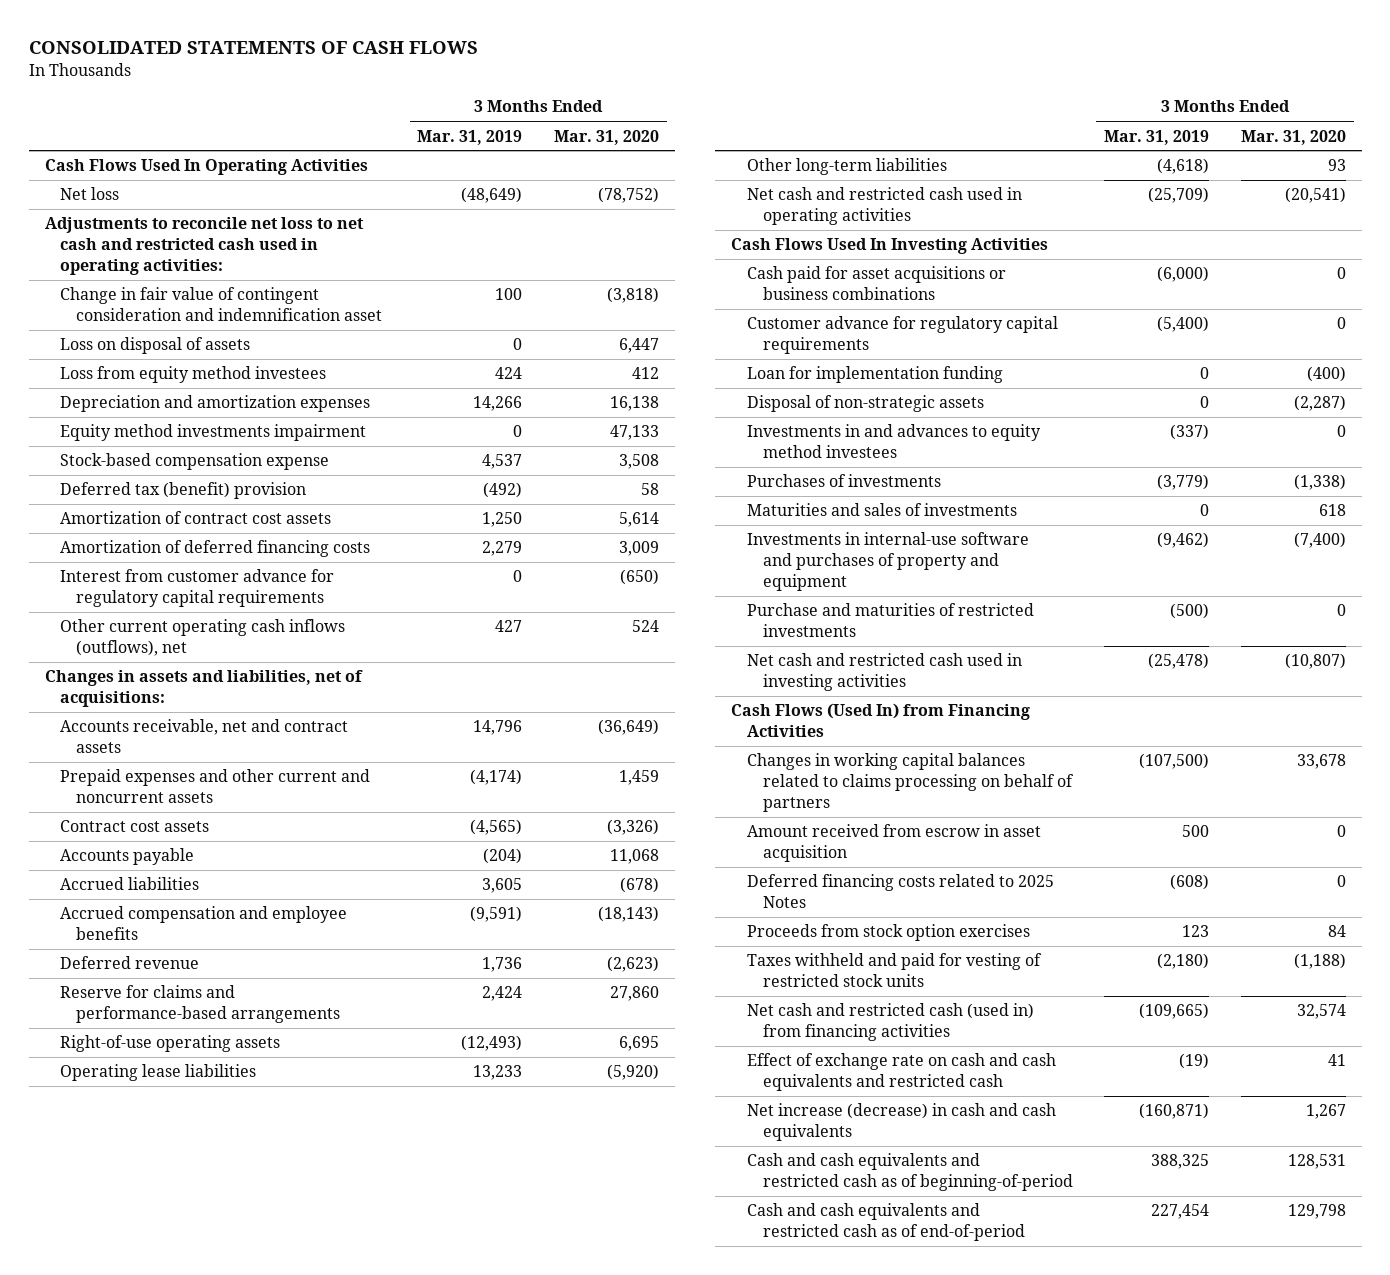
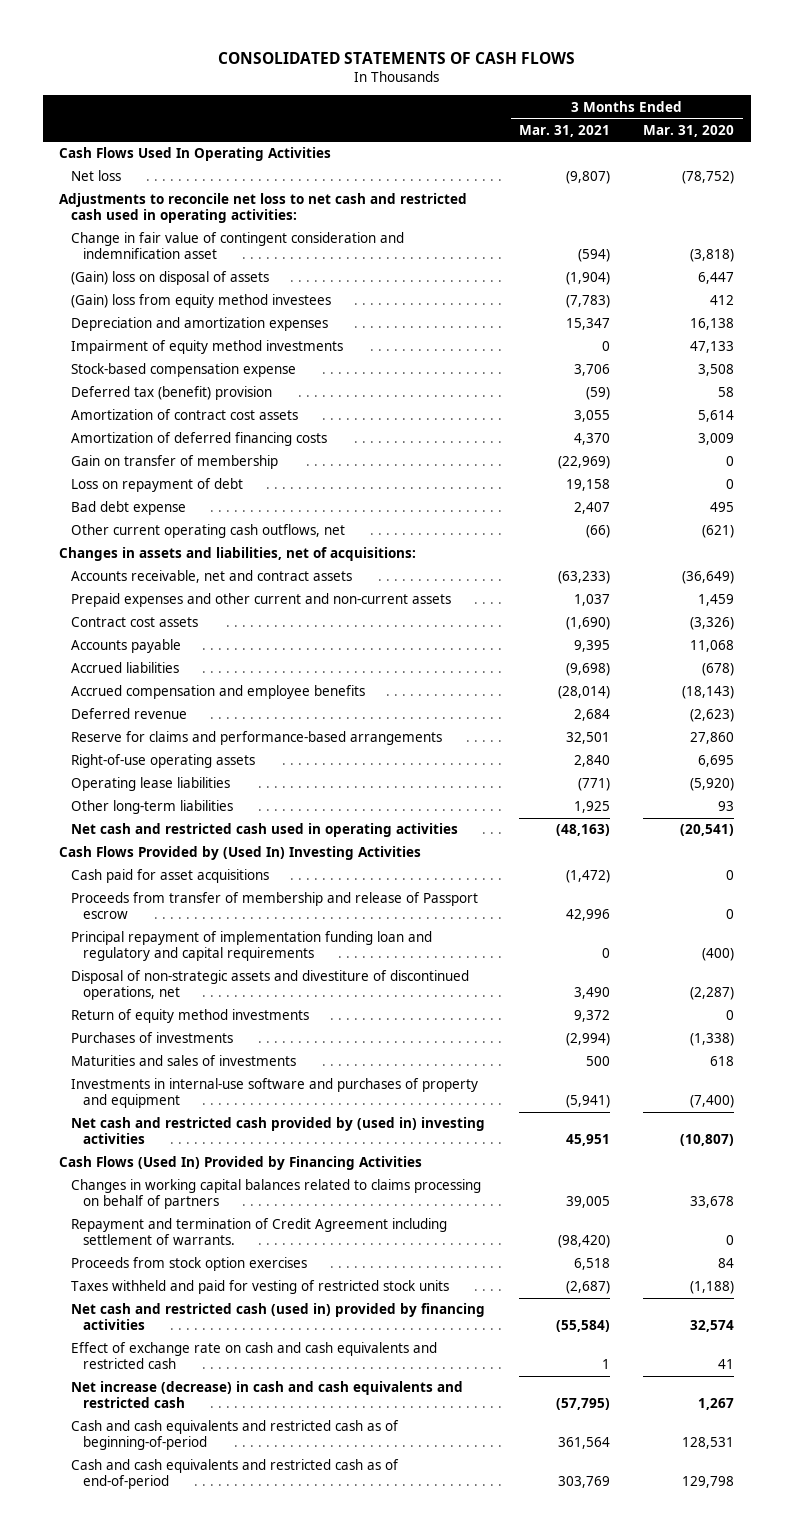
[417,129,523,145] Mar. 31, 2019 -> none
none -> [518,124,610,137] Mar. 31, 2021
[60,337,251,355] Loss on disposal of assets -> [71,271,270,286] (Gain) loss on disposal of assets
[60,366,327,384] Loss from equity method investees -> [71,294,332,309] (Gain) loss from equity method investees
[60,424,367,442] Equity method investments impairment -> [71,340,344,355] Impairment of equity method investments
[60,569,335,608] Interest from customer advance for regulatory capital requirements -> none
none -> [71,455,279,470] Gain on transfer of membership
none -> [71,478,244,493] Loss on repayment of debt
none -> [71,501,187,516] Bad debt expense
[60,619,346,657] Other current operating cash inflows (outflows), net -> [71,524,346,539] Other current operating cash outflows, net
[632,620,660,633] 524 -> [702,525,735,539] (621)
[60,769,371,804] Prepaid expenses and other current and noncurrent assets -> [71,593,452,608] Prepaid expenses and other current and non-current assets
[746,316,1058,355] Customer advance for regulatory capital requirements -> none
[746,424,1041,459] Investments in and advances to equity method investees -> none
[731,238,1049,255] Cash Flows Used In Investing Activities -> [59,846,422,861] Cash Flows Provided by (Used In) Investing Activities
[746,266,1006,301] Cash paid for asset acquisitions or business combinations -> [71,869,270,884] Cash paid for asset acquisitions
none -> [71,892,479,920] Proceeds from transfer of membership and release of Passport escrow
[746,366,1003,384] Loan for implementation funding -> [71,931,433,962] Principal repayment of implementation funding loan and regulatory and capital requirements
[746,395,984,413] Disposal of non-strategic assets -> [71,970,470,1001] Disposal of non-strategic assets and divestiture of discontinued operations, net
none -> [71,1009,310,1024] Return of equity method investments
[746,603,1034,638] Purchase and maturities of restricted investments -> none
[746,653,1022,692] Net cash and restricted cash used in investing activities -> [71,1117,486,1145] Net cash and restricted cash provided by (used in) investing activities
[731,703,1031,738] Cash Flows (Used In) from Financing Activities -> [59,1156,423,1171] Cash Flows (Used In) Provided by Financing Activities
[746,824,1041,863] Amount received from escrow in asset acquisition -> none
[746,874,1054,909] Deferred financing costs related to 2025 Notes -> none
none -> [71,1218,448,1246] Repayment and termination of Credit Agreement including settlement of warrants.
[746,1003,1034,1042] Net cash and restricted cash (used in) from financing activities -> [71,1303,486,1331] Net cash and restricted cash (used in) provided by financing activities
[746,1103,1056,1142] Net increase (decrease) in cash and cash equivalents -> [71,1381,464,1409] Net increase (decrease) in cash and cash equivalents and restricted cash

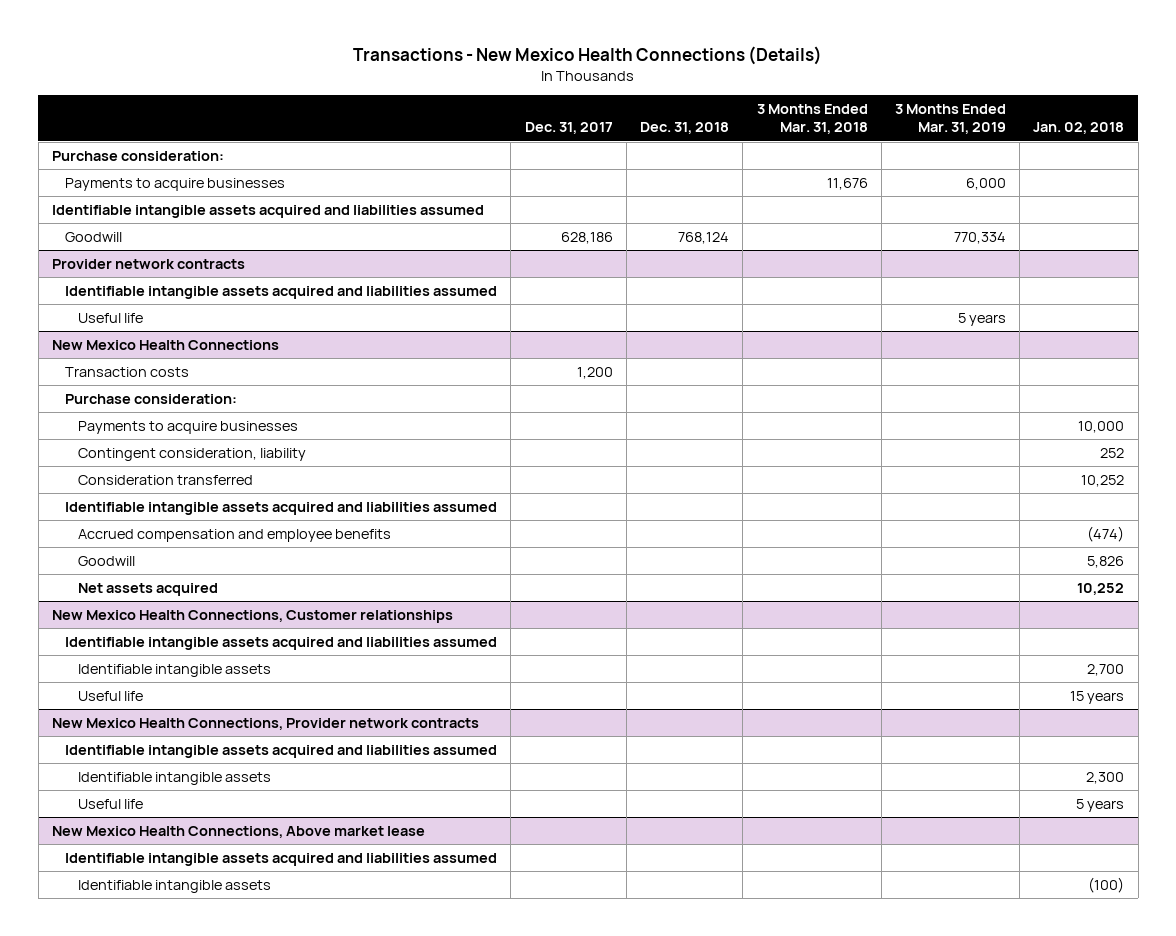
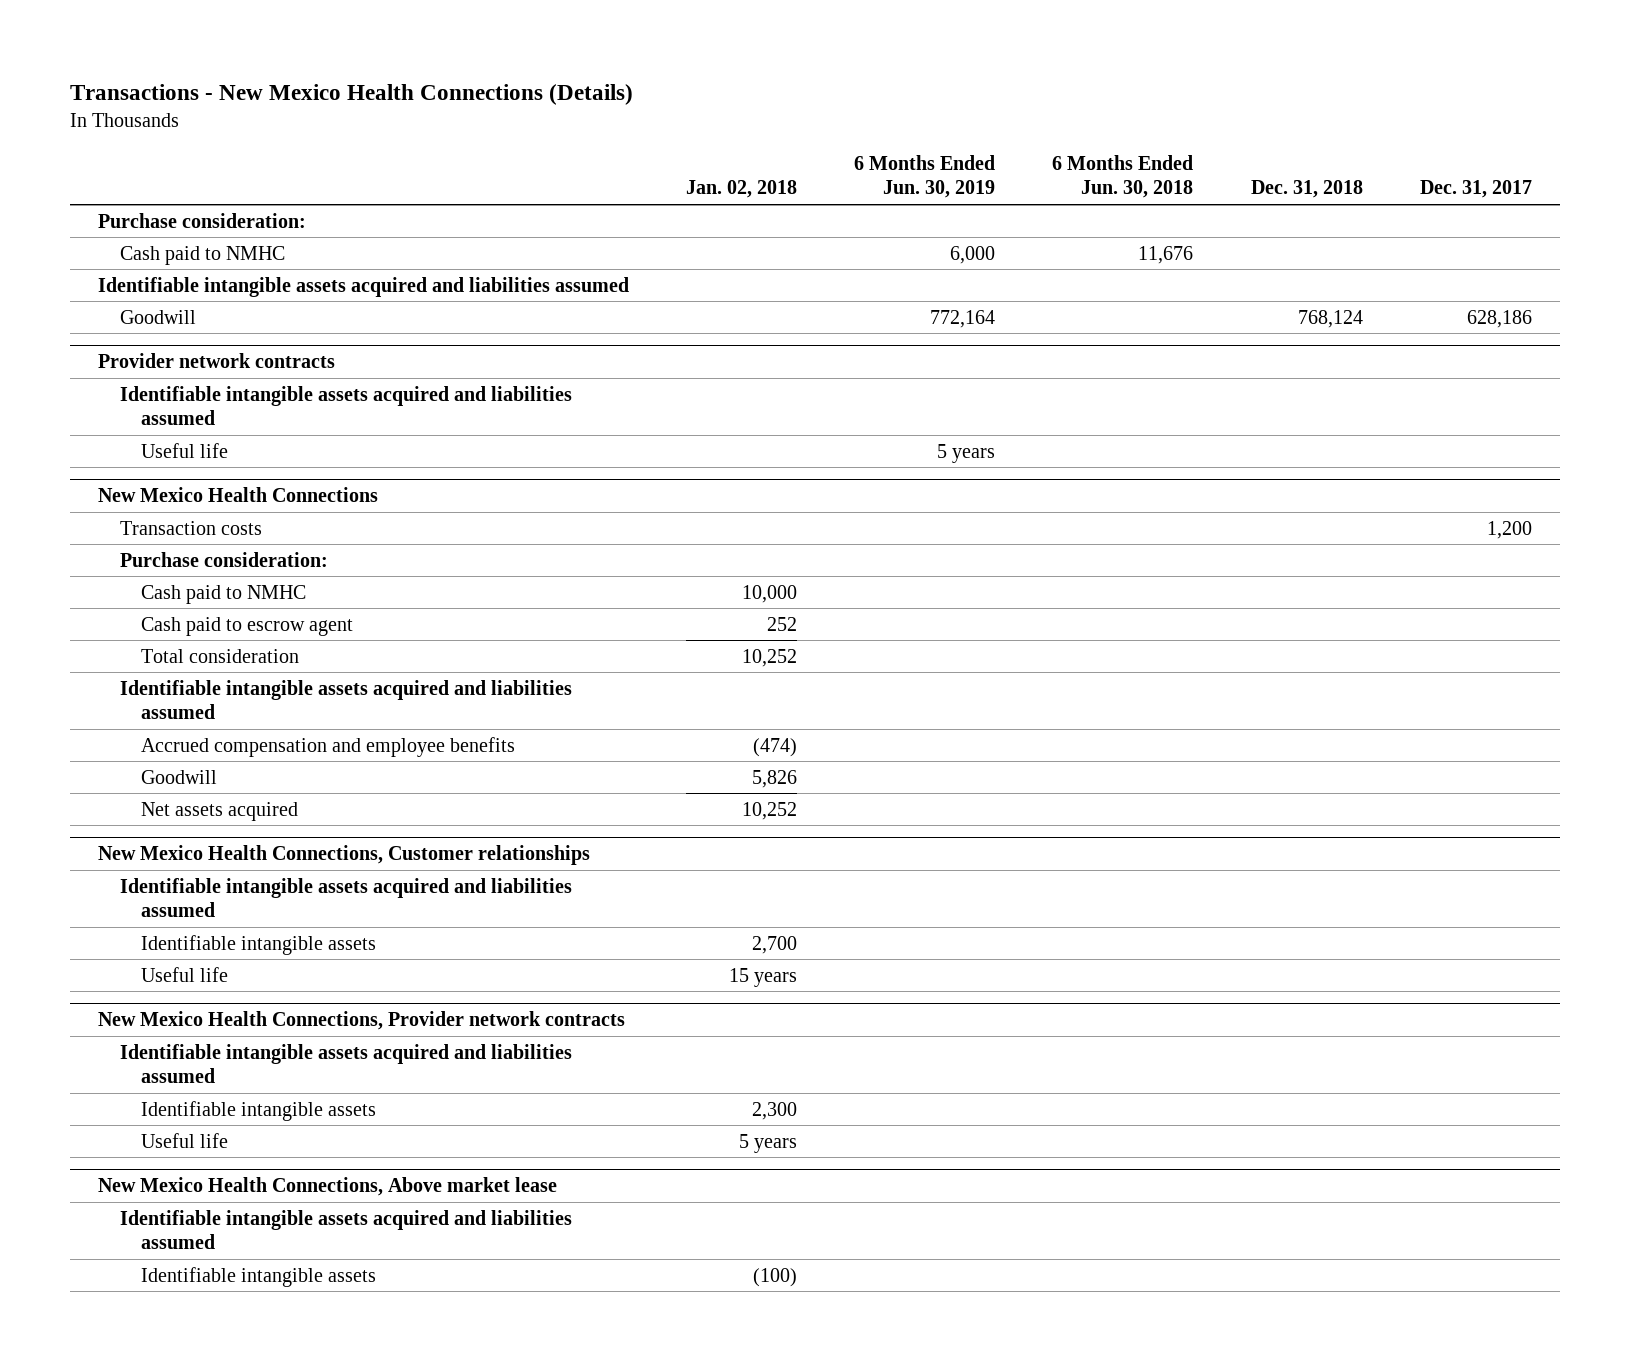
[756,104,868,135] 3 Months Ended Mar. 31, 2018 -> none
[894,104,1006,135] 3 Months Ended Mar. 31, 2019 -> none
none -> [854,154,996,199] 6 Months Ended Jun. 30, 2019
none -> [1052,154,1194,199] 6 Months Ended Jun. 30, 2018
[65,178,286,192] Payments to acquire businesses -> [119,245,285,265] Cash paid to NMHC
[78,421,299,435] Payments to acquire businesses -> [140,584,306,604] Cash paid to NMHC
[78,448,307,462] Contingent consideration, liability -> [140,616,353,636] Cash paid to escrow agent
[78,475,254,486] Consideration transferred -> [140,648,299,663] Total consideration

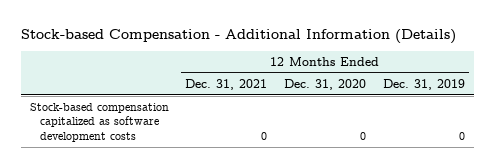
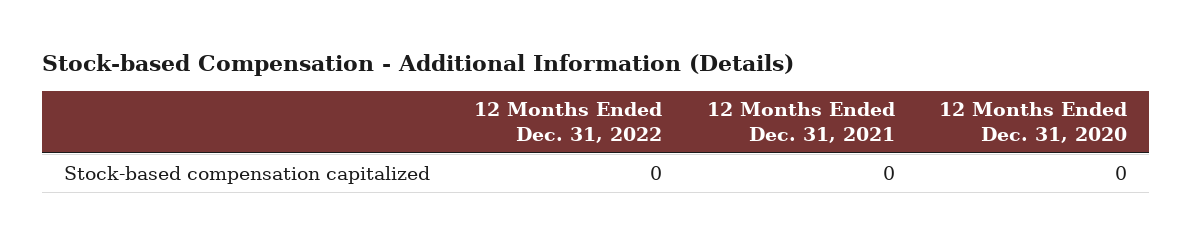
[383,78,466,90] Dec. 31, 2019 -> none
none -> [474,102,663,144] 12 Months Ended Dec. 31, 2022
[29,102,169,142] Stock-based compensation capitalized as software development costs -> [63,165,430,184] Stock-based compensation capitalized

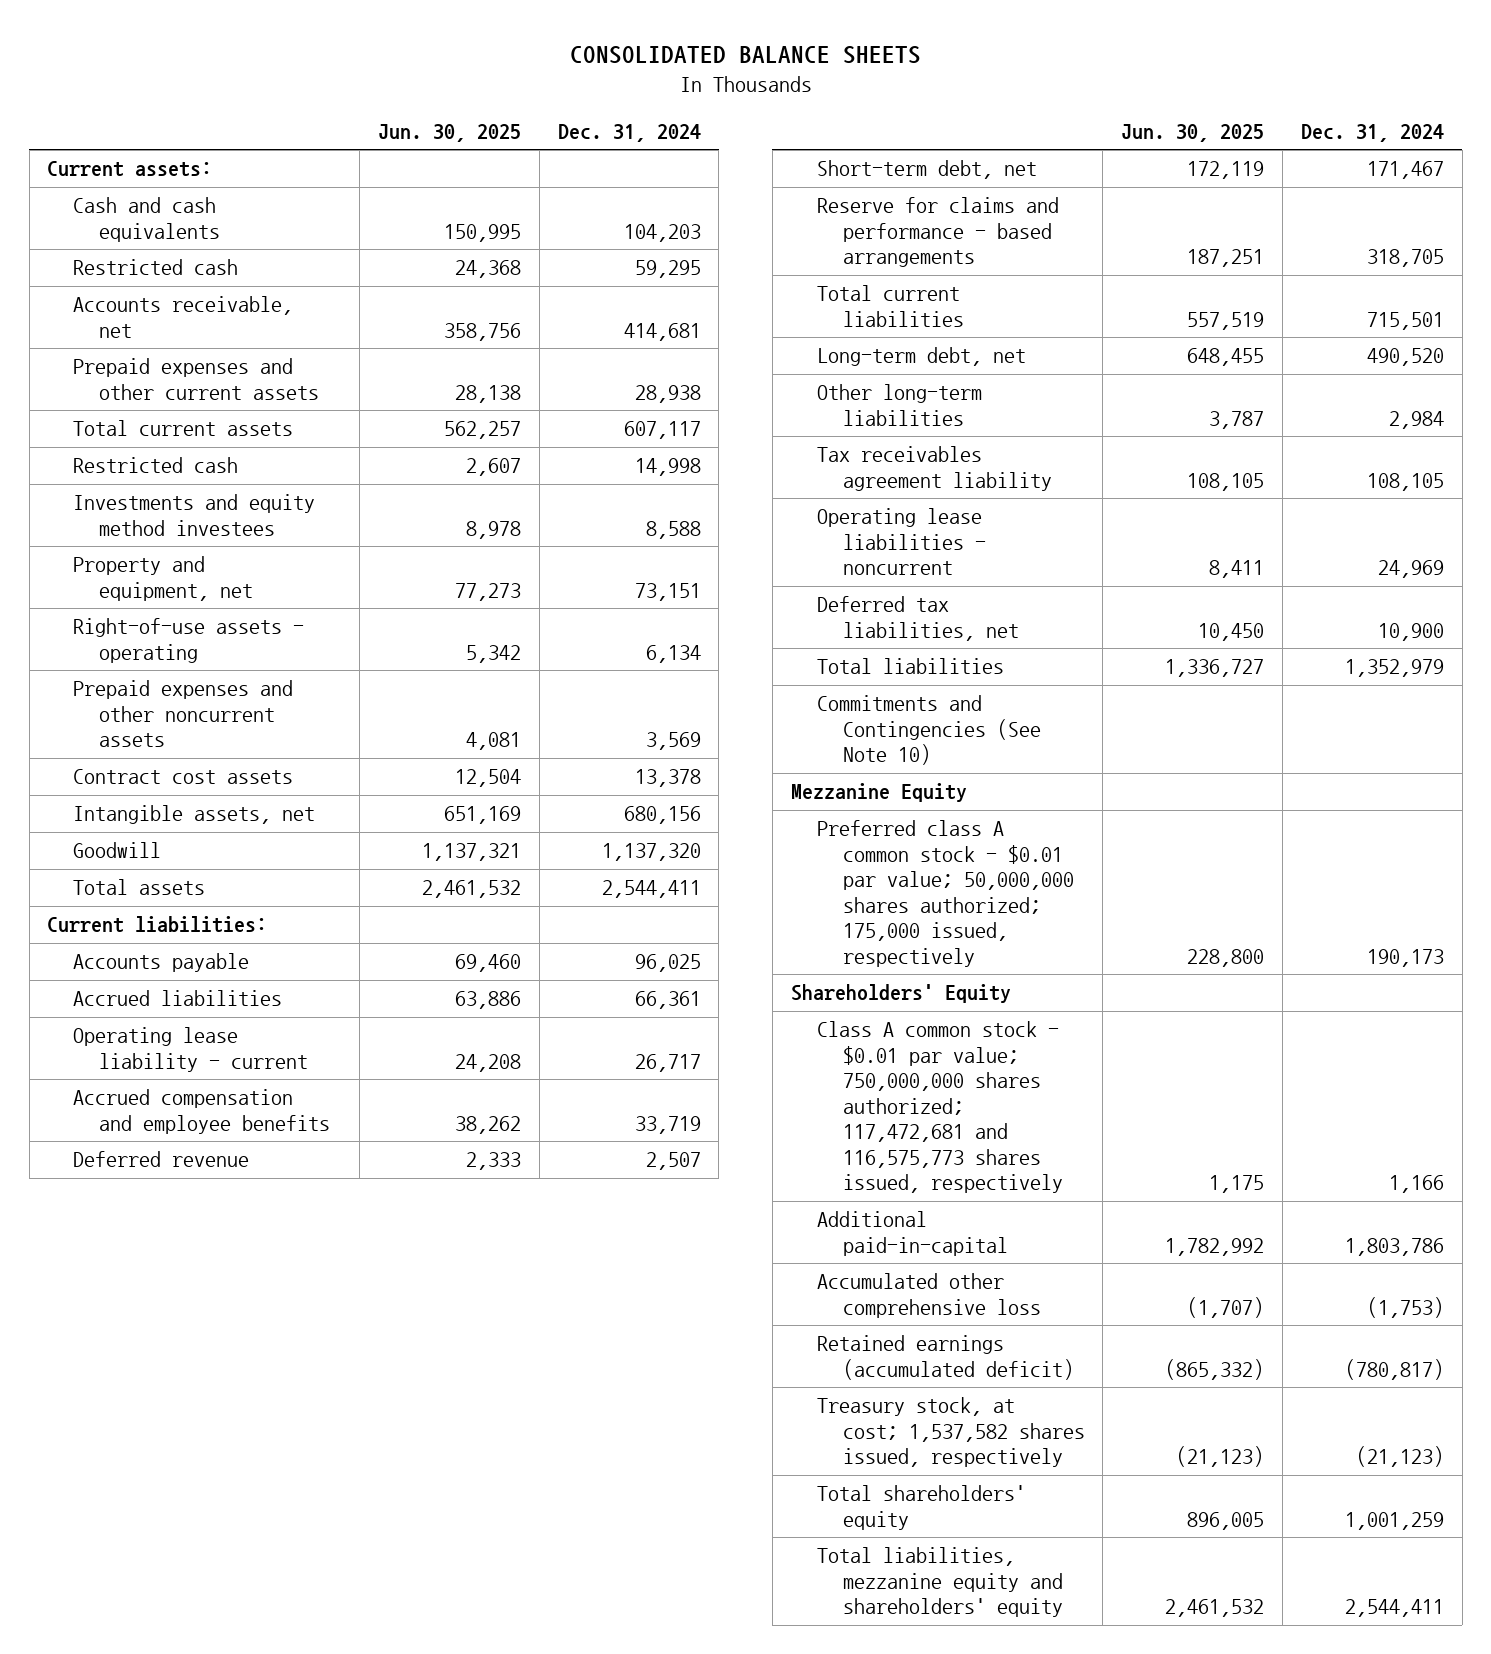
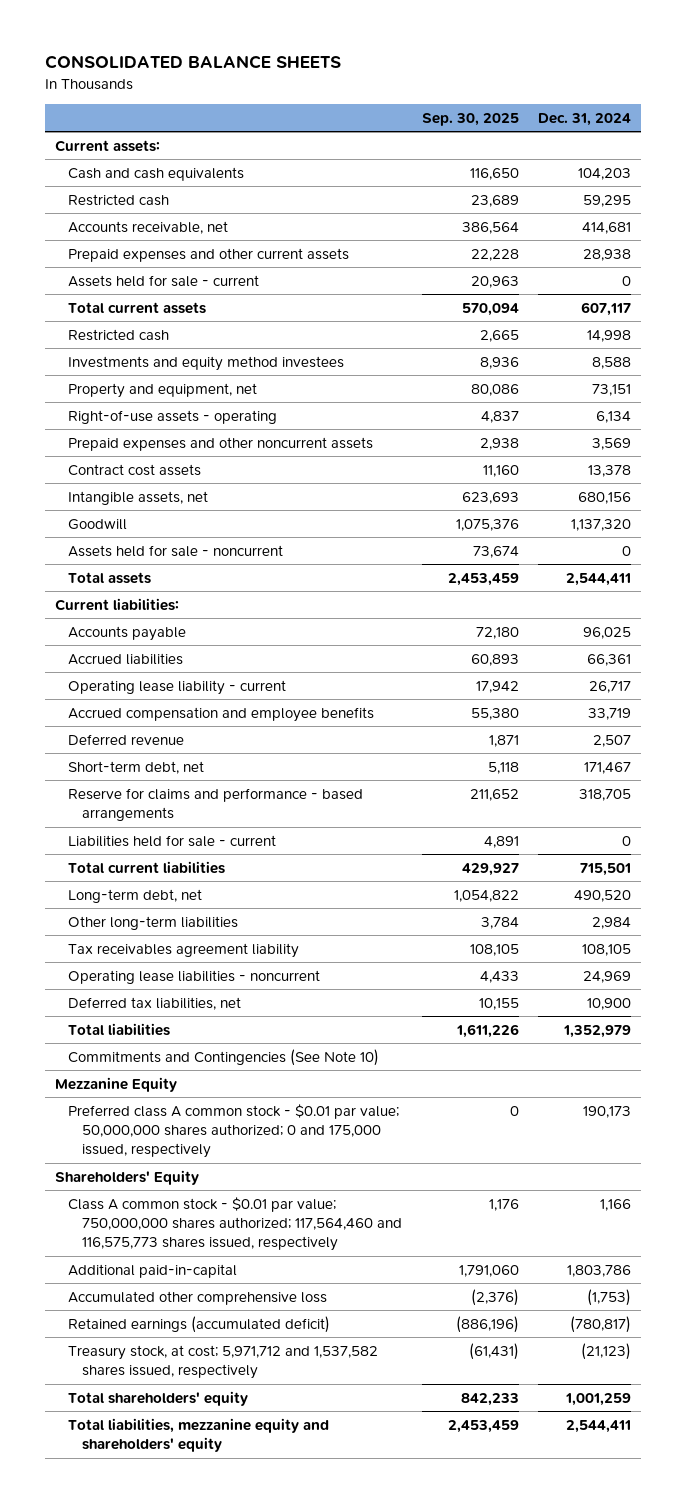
[377,123,521,142] Jun. 30, 2025 -> none
none -> [421,112,519,126] Sep. 30, 2025
none -> [68,274,260,287] Assets held for sale - current
none -> [68,544,284,557] Assets held for sale - noncurrent
none -> [68,834,277,847] Liabilities held for sale - current
[816,820,1074,967] Preferred class A common stock - $0.01 par value; 50,000,000 shares authorized; 175,000 issued, respectively -> [68,1103,400,1159] Preferred class A common stock - $0.01 par value; 50,000,000 shares authorized; 0 and 175,000 issued, respectively
[816,1021,1063,1194] Class A common stock - $0.01 par value; 750,000,000 shares authorized; 117,472,681 and 116,575,773 shares issued, respectively -> [68,1196,402,1252] Class A common stock - $0.01 par value; 750,000,000 shares authorized; 117,564,460 and 116,575,773 shares issued, respectively
[816,1397,1085,1468] Treasury stock, at cost; 1,537,582 shares issued, respectively -> [68,1344,379,1380] Treasury stock, at cost; 5,971,712 and 1,537,582 shares issued, respectively

